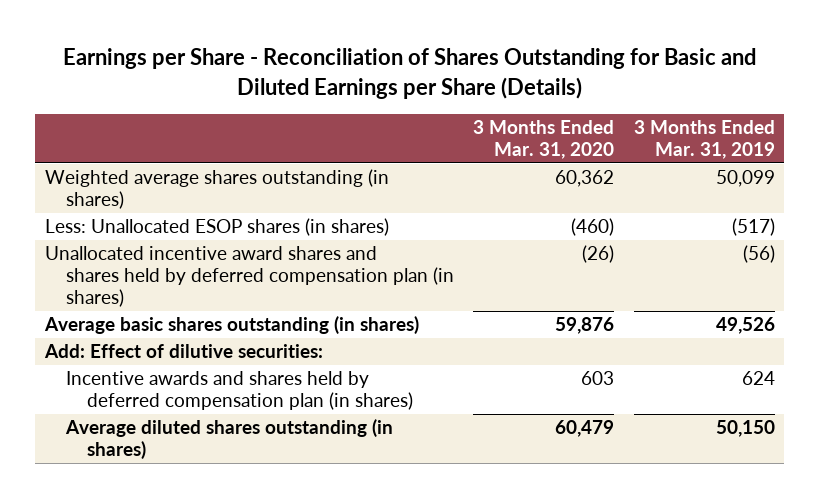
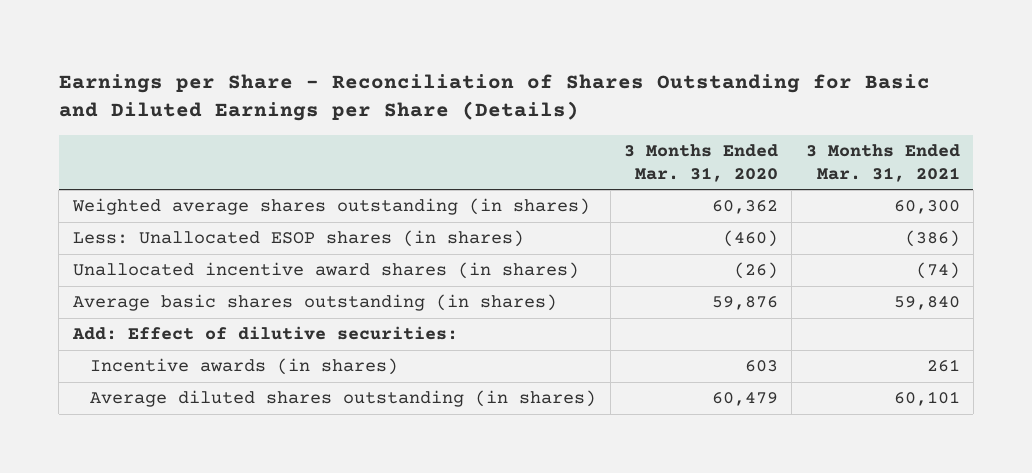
[633,119,775,160] 3 Months Ended Mar. 31, 2019 -> none
none -> [805,143,960,182] 3 Months Ended Mar. 31, 2021
[44,246,454,308] Unallocated incentive award shares and shares held by deferred compensation plan (in shares) -> [72,262,579,280] Unallocated incentive award shares (in shares)
[65,371,413,411] Incentive awards and shares held by deferred compensation plan (in shares) -> [90,358,399,376] Incentive awards (in shares)

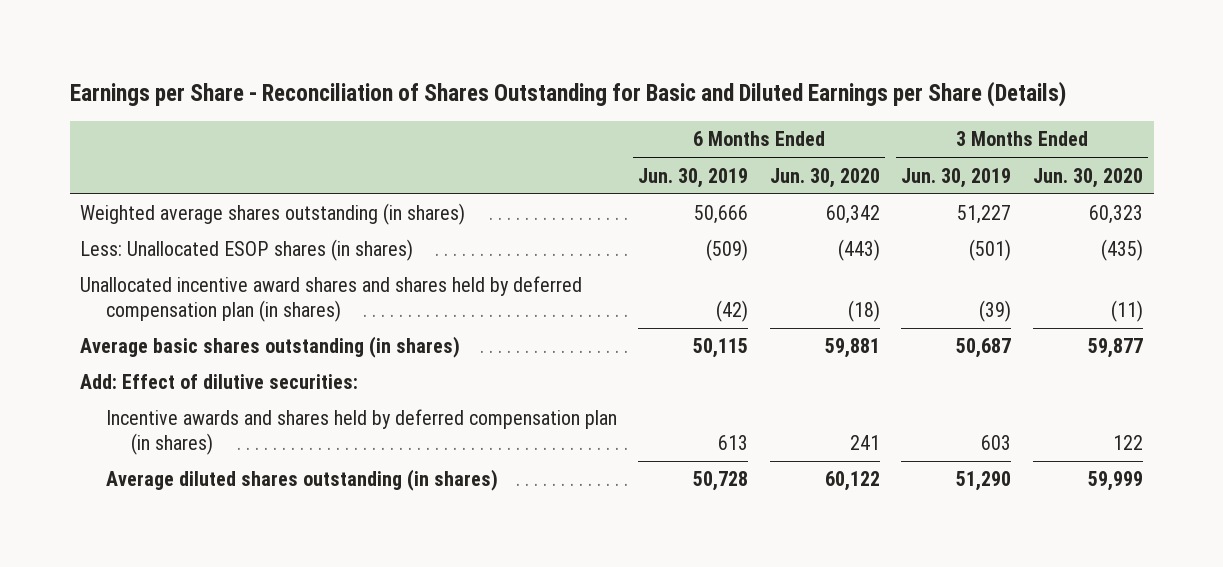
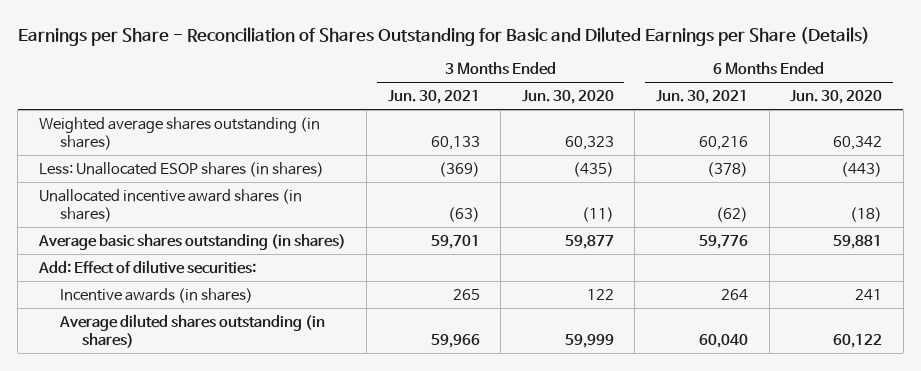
[638,167,749,188] Jun. 30, 2019 -> none
[901,167,1012,188] Jun. 30, 2019 -> none
none -> [387,90,480,105] Jun. 30, 2021
none -> [655,90,748,105] Jun. 30, 2021
[80,276,583,323] Unallocated incentive award shares and shares held by deferred compensation plan (in shares) -> [38,188,302,223] Unallocated incentive award shares (in shares)
[105,409,617,456] Incentive awards and shares held by deferred compensation plan (in shares) -> [60,287,254,303] Incentive awards (in shares)

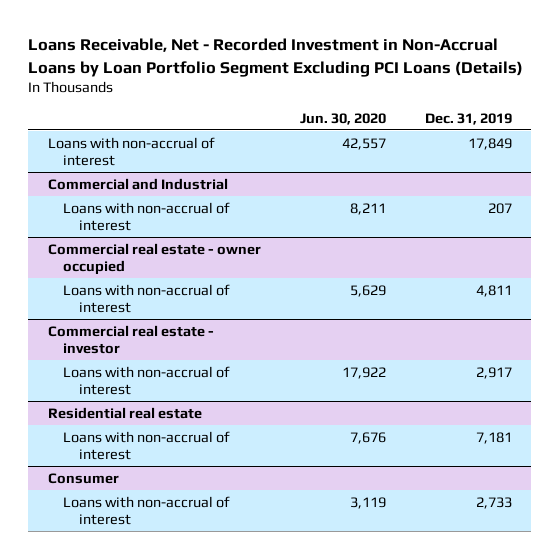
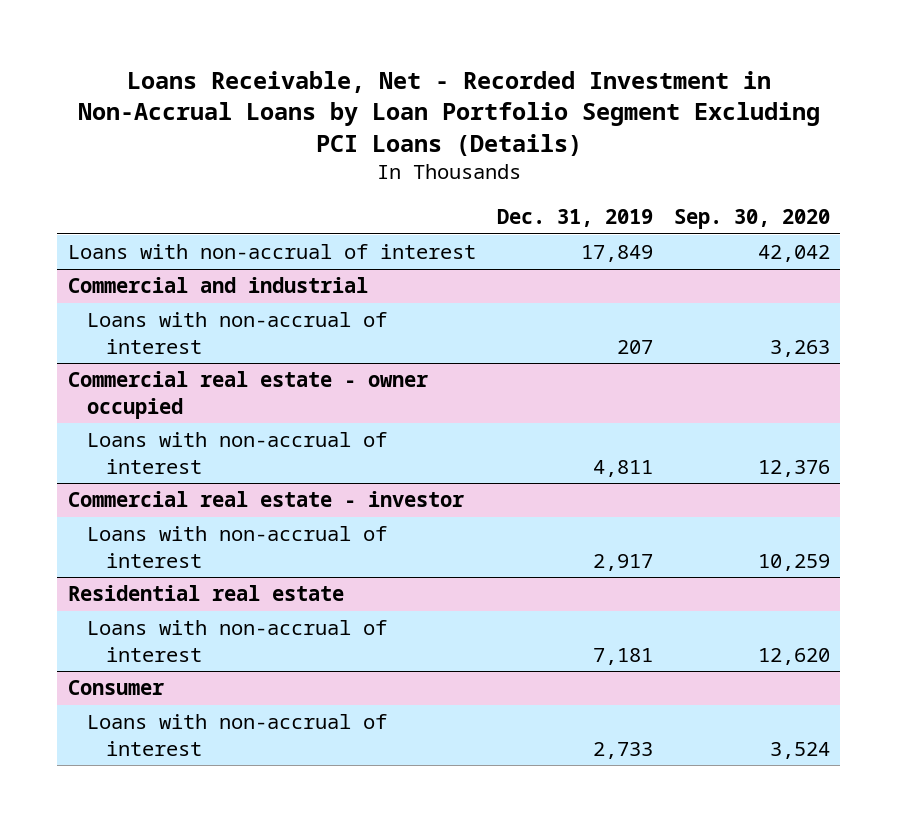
[299,112,386,125] Jun. 30, 2020 -> none
none -> [673,209,830,230] Sep. 30, 2020
[47,177,228,190] Commercial and Industrial -> [67,277,368,294] Commercial and industrial

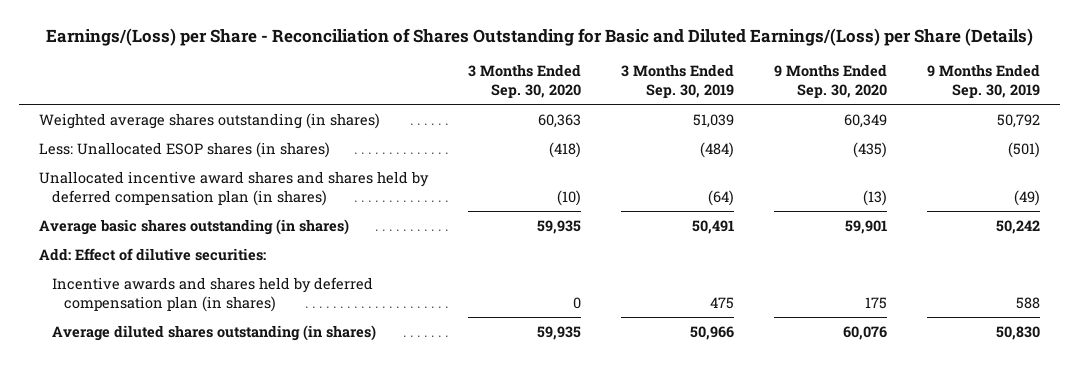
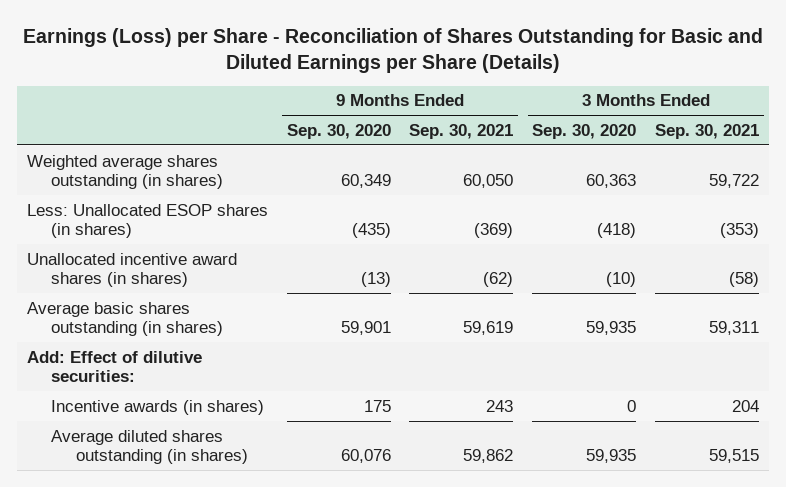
[45,28,1033,47] Earnings/(Loss) per Share - Reconciliation of Shares Outstanding for Basic and Diluted Earnings/(Loss) per Share (Details) -> [22,28,763,74] Earnings (Loss) per Share - Reconciliation of Shares Outstanding for Basic and Diluted Earnings per Share (Details)
[621,64,735,99] 3 Months Ended Sep. 30, 2019 -> none
[926,64,1040,99] 9 Months Ended Sep. 30, 2019 -> none
none -> [409,123,514,139] Sep. 30, 2021
none -> [655,123,760,139] Sep. 30, 2021
[39,170,430,206] Unallocated incentive award shares and shares held by deferred compensation plan (in shares) -> [26,252,237,288] Unallocated incentive award shares (in shares)
[51,276,373,312] Incentive awards and shares held by deferred compensation plan (in shares) -> [51,399,265,415] Incentive awards (in shares)

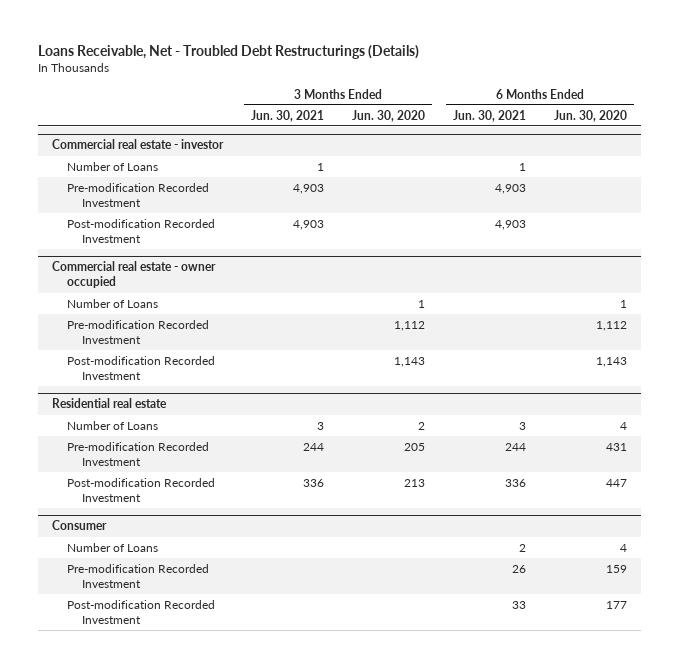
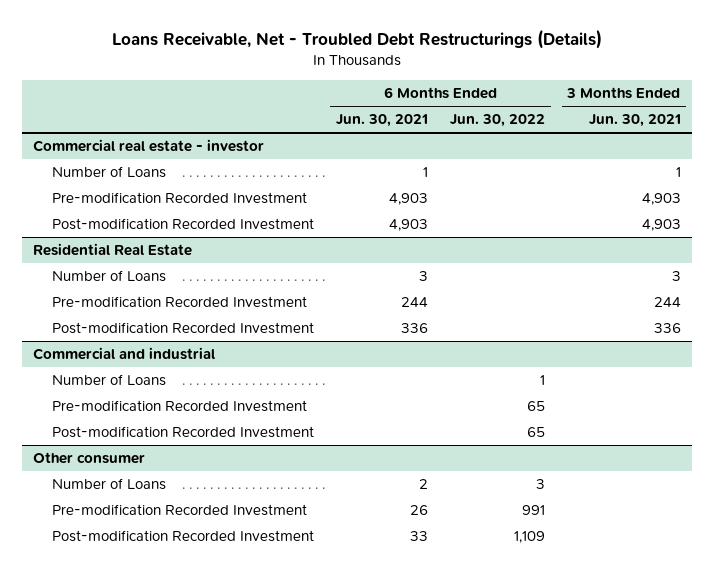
[351,109,425,122] Jun. 30, 2020 -> none
[553,109,627,122] Jun. 30, 2020 -> none
none -> [450,114,546,128] Jun. 30, 2022
[51,261,216,289] Commercial real estate - owner occupied -> none
[66,298,158,308] Number of Loans -> none
[66,319,209,344] Pre-modification Recorded Investment -> none
[66,355,215,380] Post-modification Recorded Investment -> none
[51,398,167,409] Residential real estate -> [32,243,192,257] Residential Real Estate
none -> [32,347,215,361] Commercial and industrial
none -> [51,374,166,387] Number of Loans
none -> [51,400,307,413] Pre-modification Recorded Investment
none -> [51,426,314,439] Post-modification Recorded Investment
[51,520,107,531] Consumer -> [32,452,145,465] Other consumer

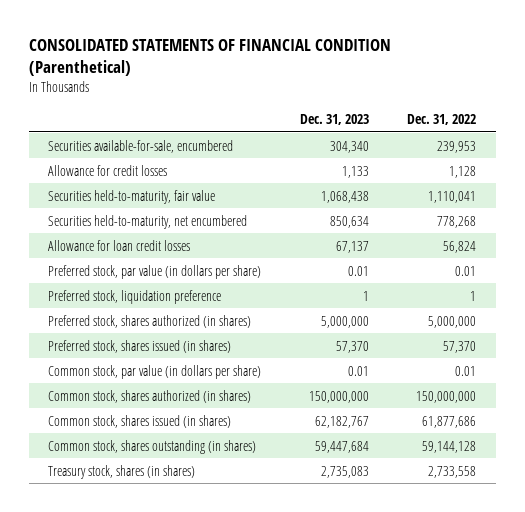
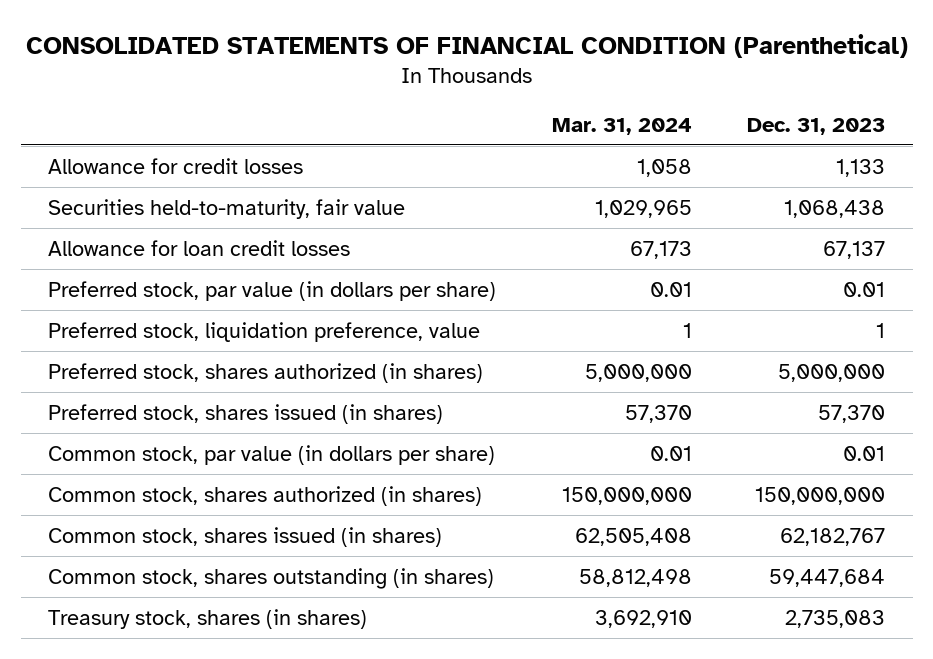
[407,114,477,126] Dec. 31, 2022 -> none
none -> [551,117,692,135] Mar. 31, 2024
[48,139,234,153] Securities available-for-sale, encumbered -> none
[48,214,248,229] Securities held-to-maturity, net encumbered -> none
[48,289,222,304] Preferred stock, liquidation preference -> [48,321,481,342] Preferred stock, liquidation preference, value

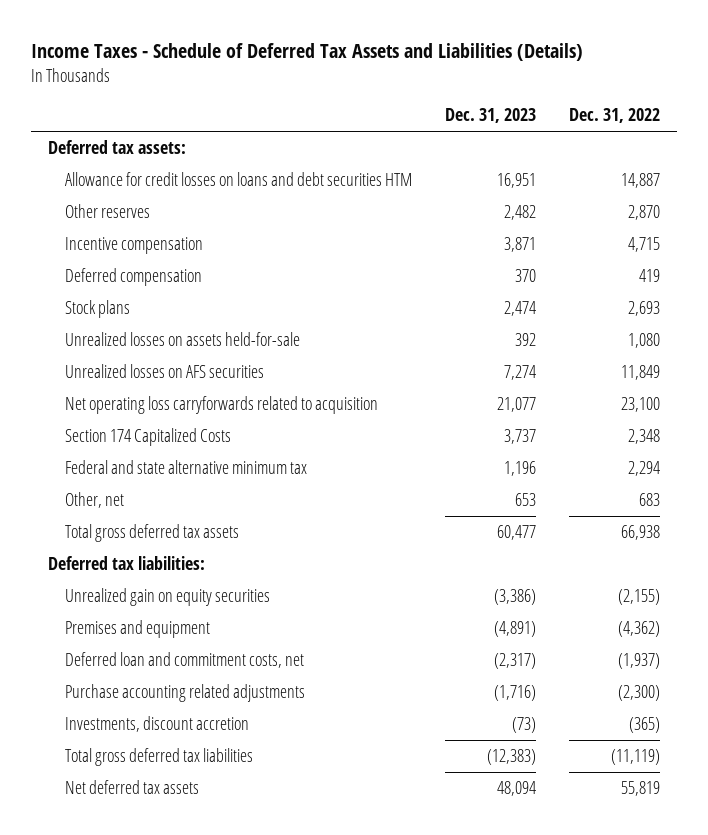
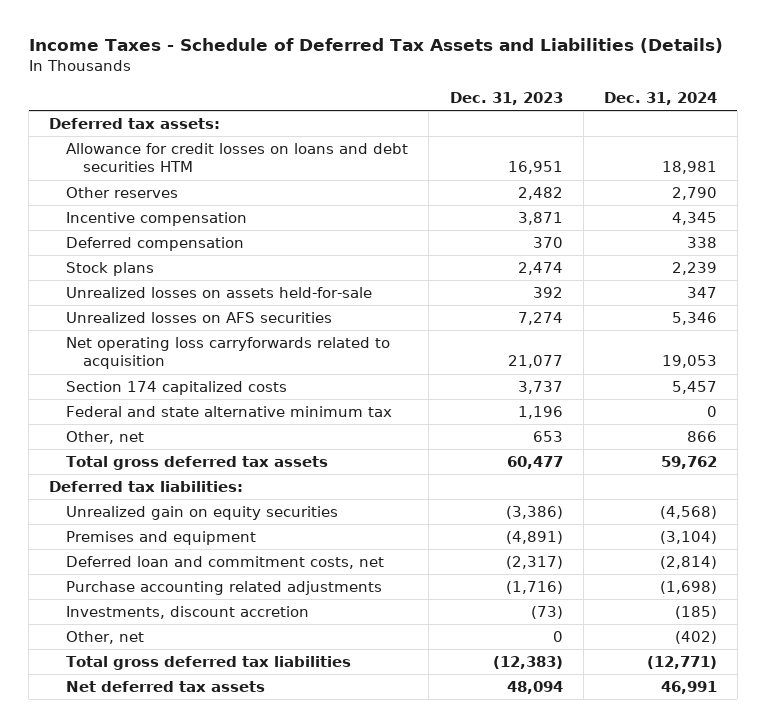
[569,108,661,124] Dec. 31, 2022 -> none
none -> [603,91,717,105] Dec. 31, 2024
[64,428,231,447] Section 174 Capitalized Costs -> [66,380,288,395] Section 174 capitalized costs
none -> [66,630,145,644] Other, net

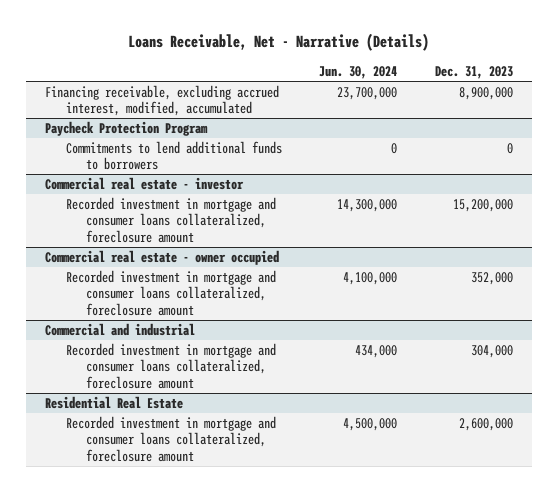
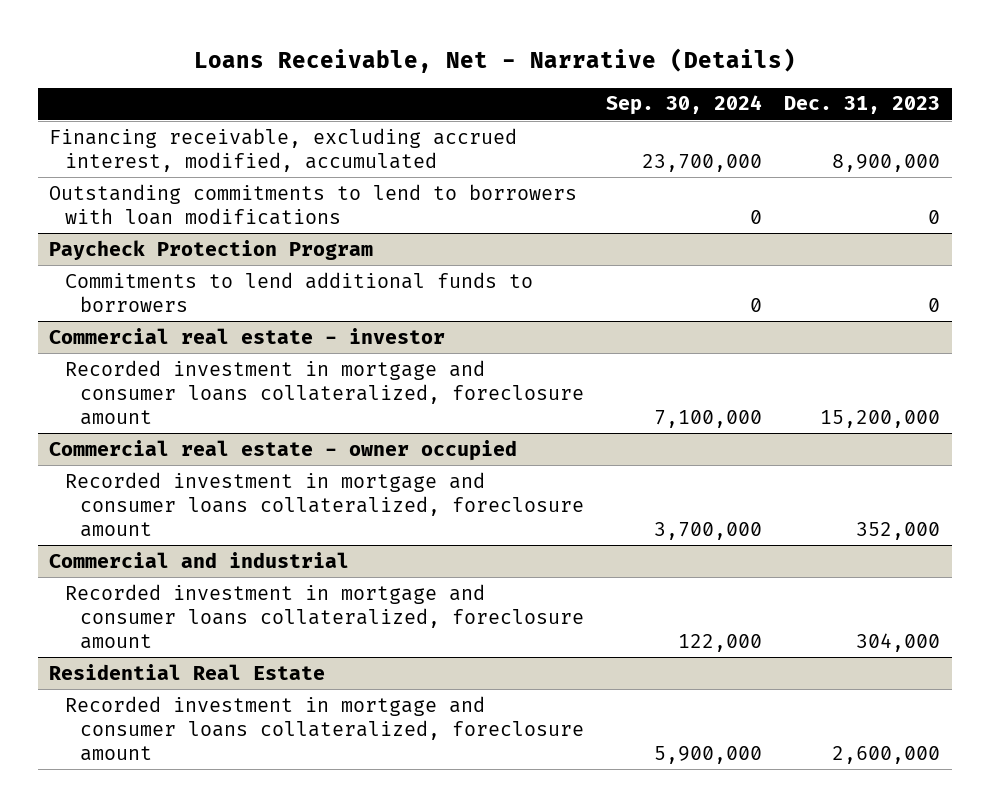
[319,66,398,80] Jun. 30, 2024 -> none
none -> [606,95,763,116] Sep. 30, 2024
none -> [49,183,578,225] Outstanding commitments to lend to borrowers with loan modifications

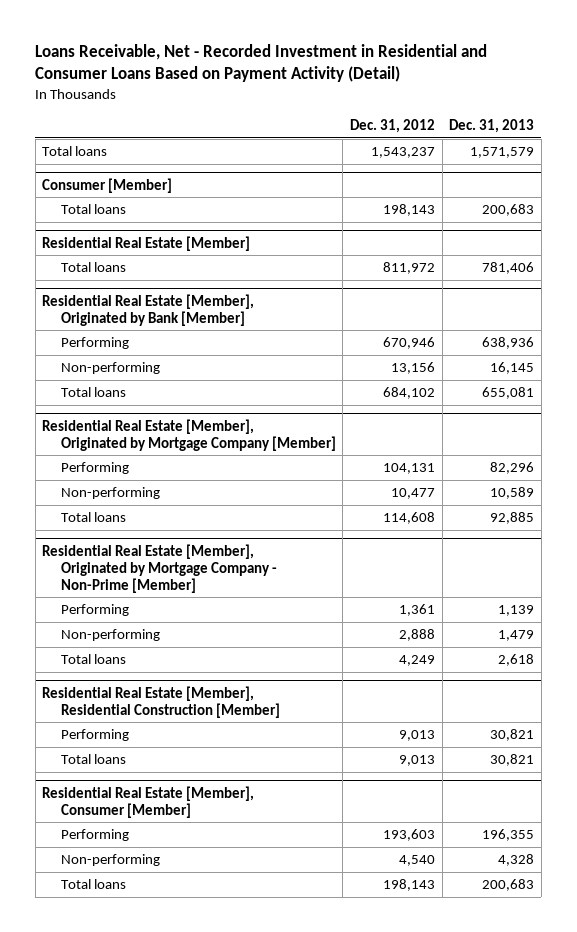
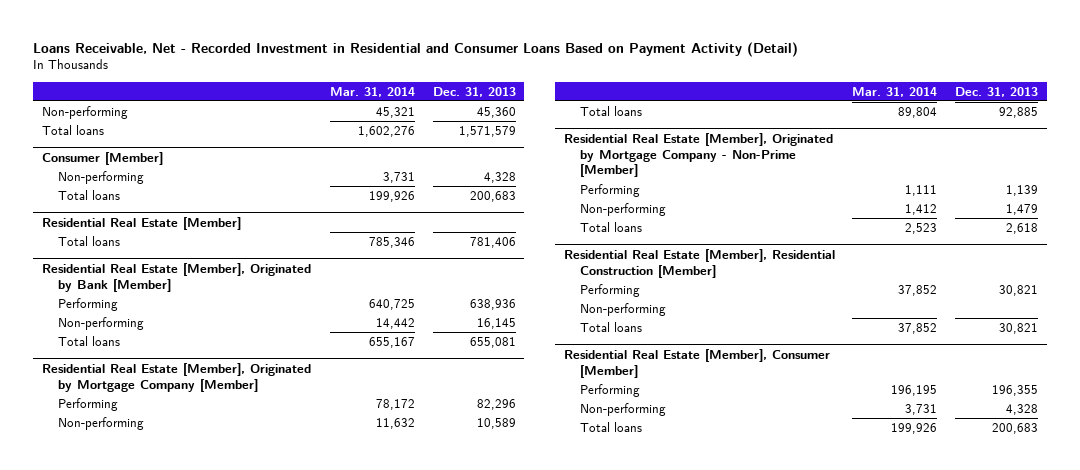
[349,118,435,133] Dec. 31, 2012 -> none
none -> [330,86,416,97] Mar. 31, 2014
none -> [42,105,129,119] Non-performing
none -> [57,170,144,184] Non-performing
none -> [579,302,666,316] Non-performing

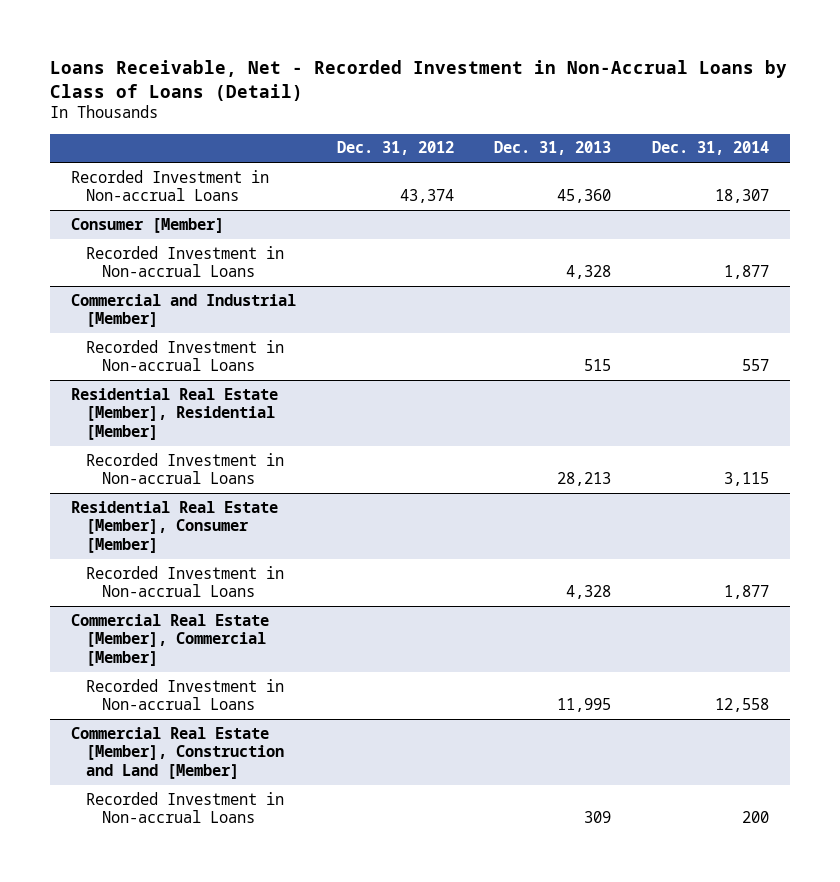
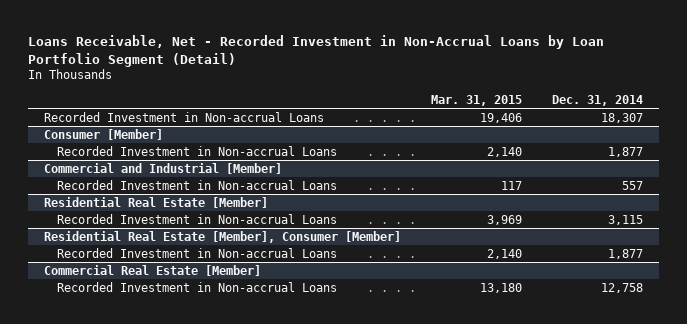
[50,60,788,101] Loans Receivable, Net - Recorded Investment in Non-Accrual Loans by Class of Loans (Detail) -> [28,35,605,67] Loans Receivable, Net - Recorded Investment in Non-Accrual Loans by Loan Portfolio Segment (Detail)
[336,141,454,156] Dec. 31, 2012 -> none
[494,141,612,156] Dec. 31, 2013 -> none
none -> [430,94,522,106] Mar. 31, 2015
[70,387,278,440] Residential Real Estate [Member], Residential [Member] -> [43,196,268,208] Residential Real Estate [Member]
[70,726,285,779] Commercial Real Estate [Member], Construction and Land [Member] -> none
[86,791,285,824] Recorded Investment in Non-accrual Loans -> none
[70,613,269,666] Commercial Real Estate [Member], Commercial [Member] -> [43,264,261,276] Commercial Real Estate [Member]
[715,698,770,713] 12,558 -> [601,282,644,293] 12,758

